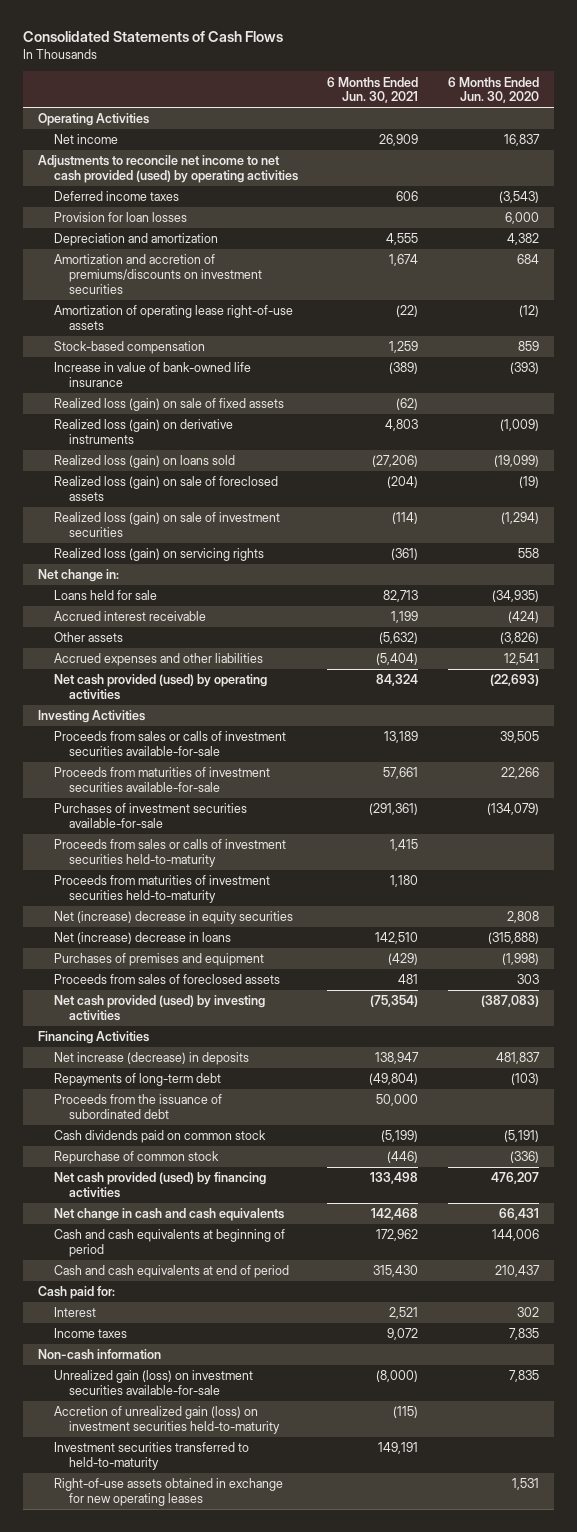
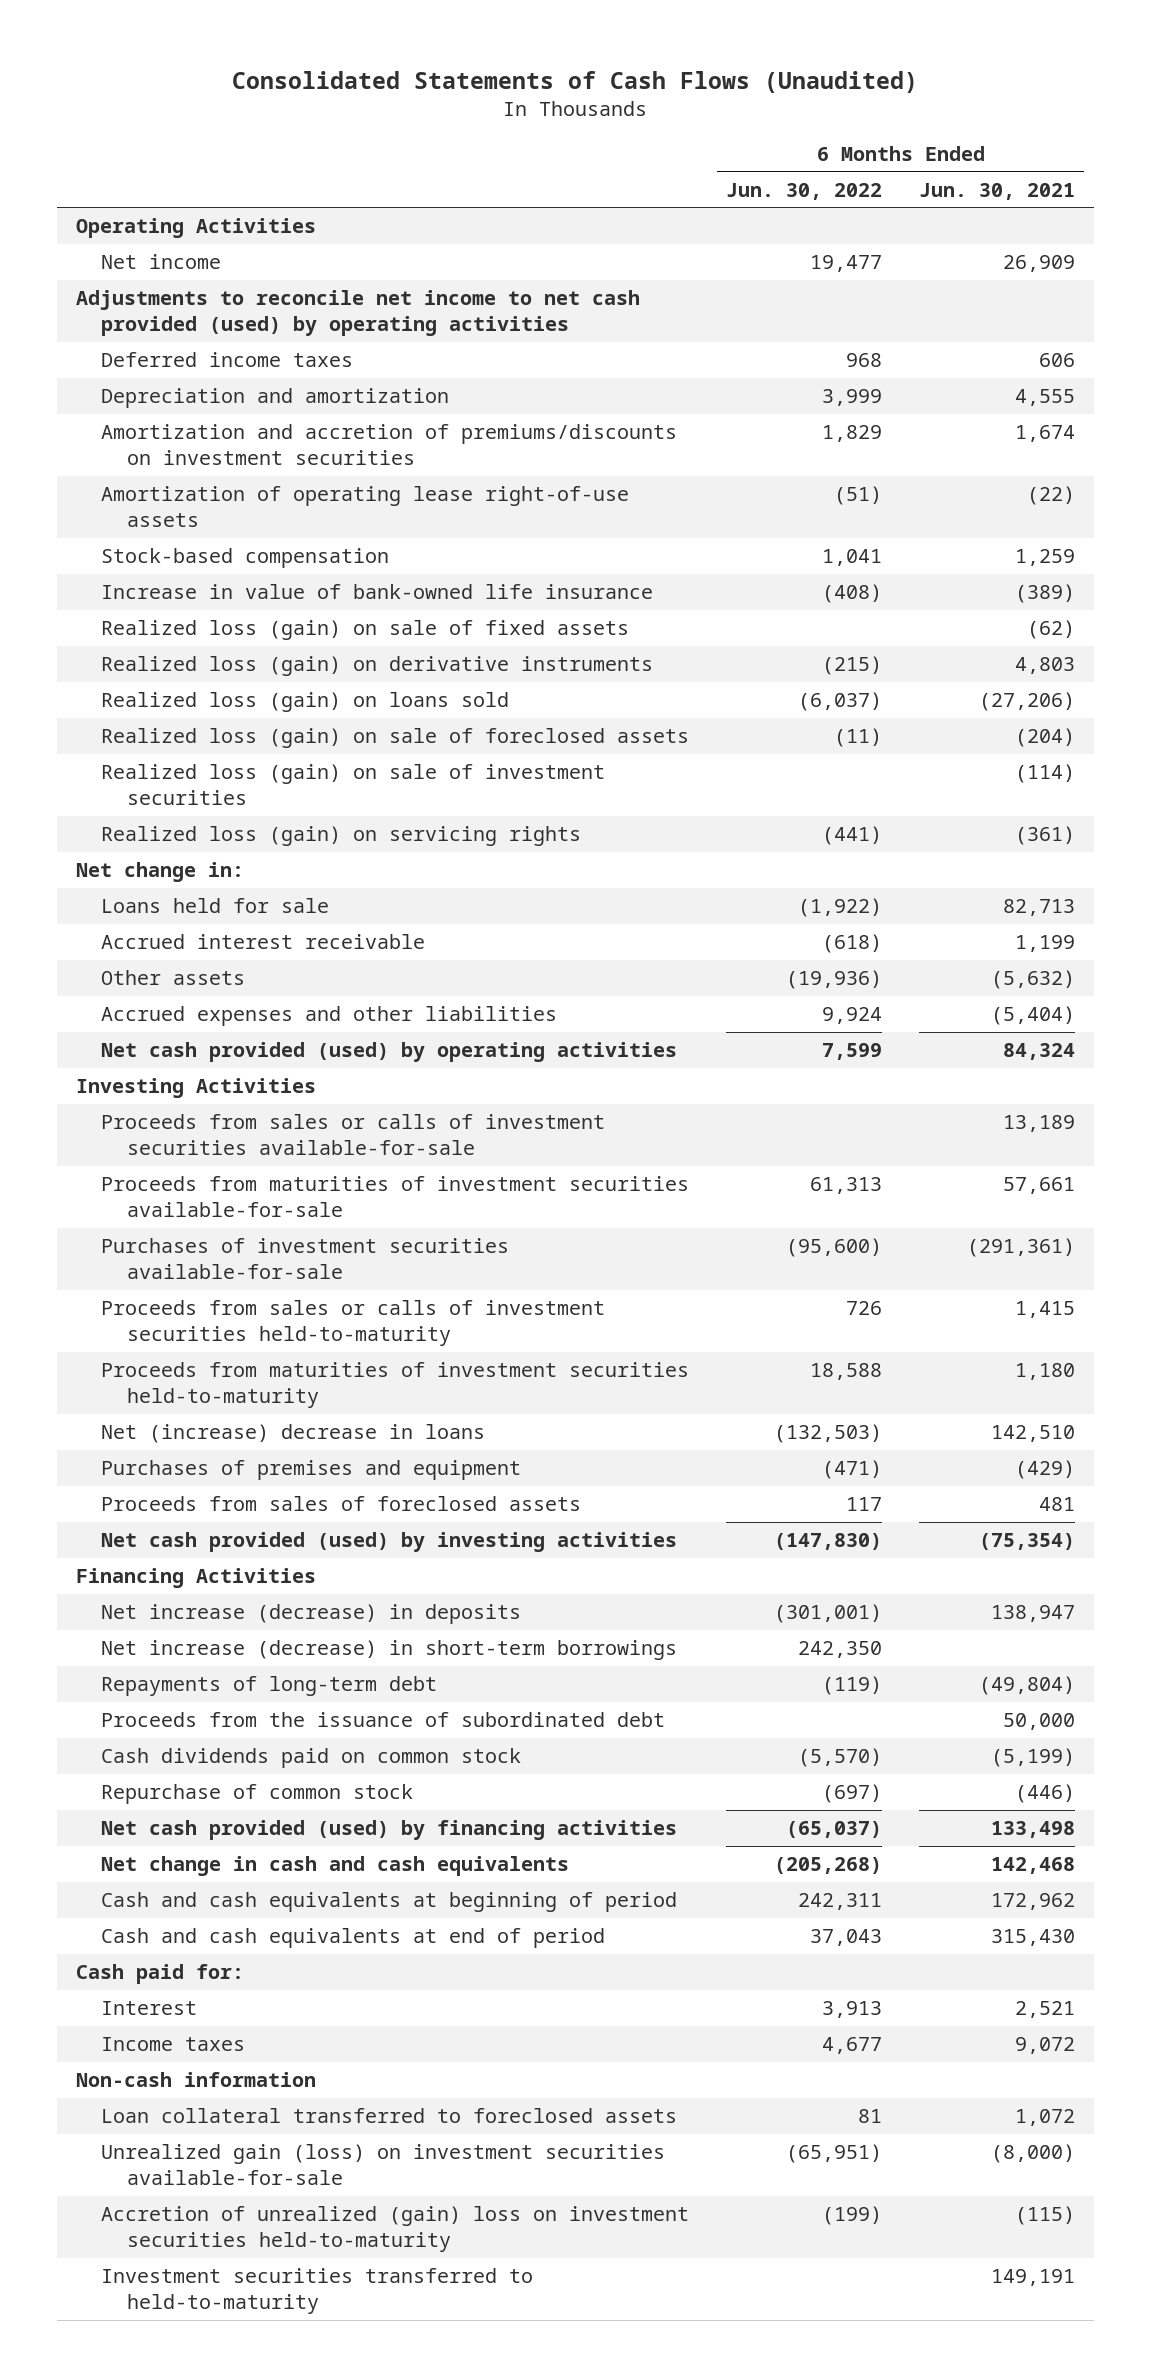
[22,31,283,43] Consolidated Statements of Cash Flows -> [232,70,919,93] Consolidated Statements of Cash Flows (Unaudited)
[448,76,540,104] 6 Months Ended Jun. 30, 2020 -> none
none -> [726,182,883,200] Jun. 30, 2022
[53,212,187,223] Provision for loan losses -> none
[53,911,293,925] Net (increase) decrease in equity securities -> none
none -> [101,1640,678,1661] Net increase (decrease) in short-term borrowings
none -> [101,2108,678,2124] Loan collateral transferred to foreclosed assets
[53,1406,281,1435] Accretion of unrealized gain (loss) on investment securities held-to-maturity -> [101,2206,690,2253] Accretion of unrealized (gain) loss on investment securities held-to-maturity
[53,1478,283,1507] Right-of-use assets obtained in exchange for new operating leases -> none

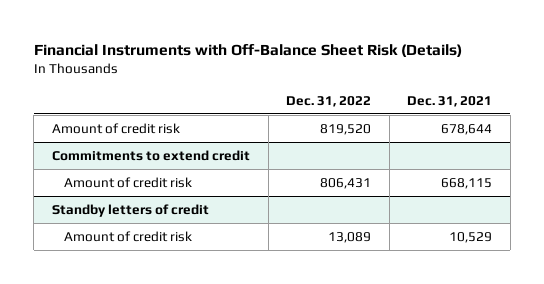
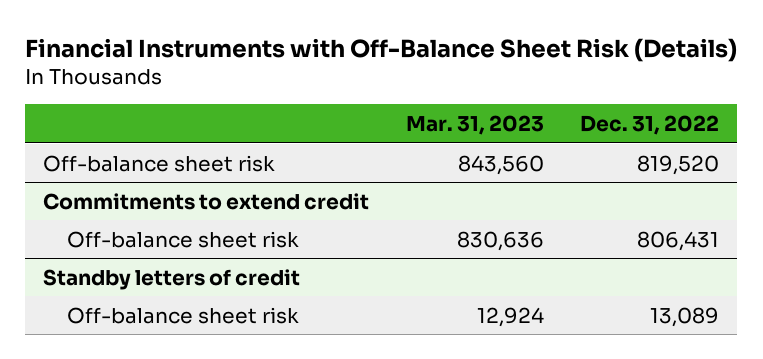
[407,95,493,107] Dec. 31, 2021 -> none
none -> [405,115,544,136] Mar. 31, 2023
[52,122,181,134] Amount of credit risk -> [43,154,276,172] Off-balance sheet risk
[63,176,192,188] Amount of credit risk -> [66,230,299,248] Off-balance sheet risk
[63,230,192,242] Amount of credit risk -> [66,306,299,324] Off-balance sheet risk

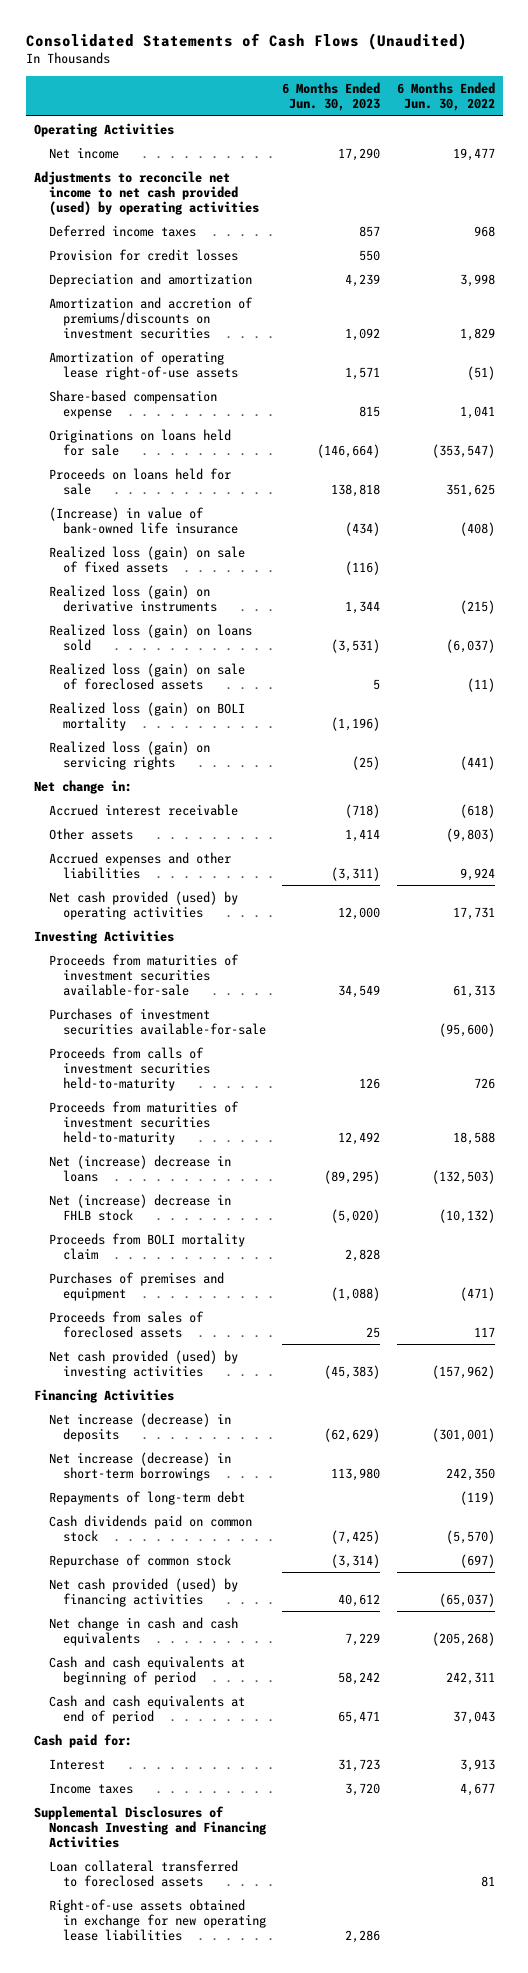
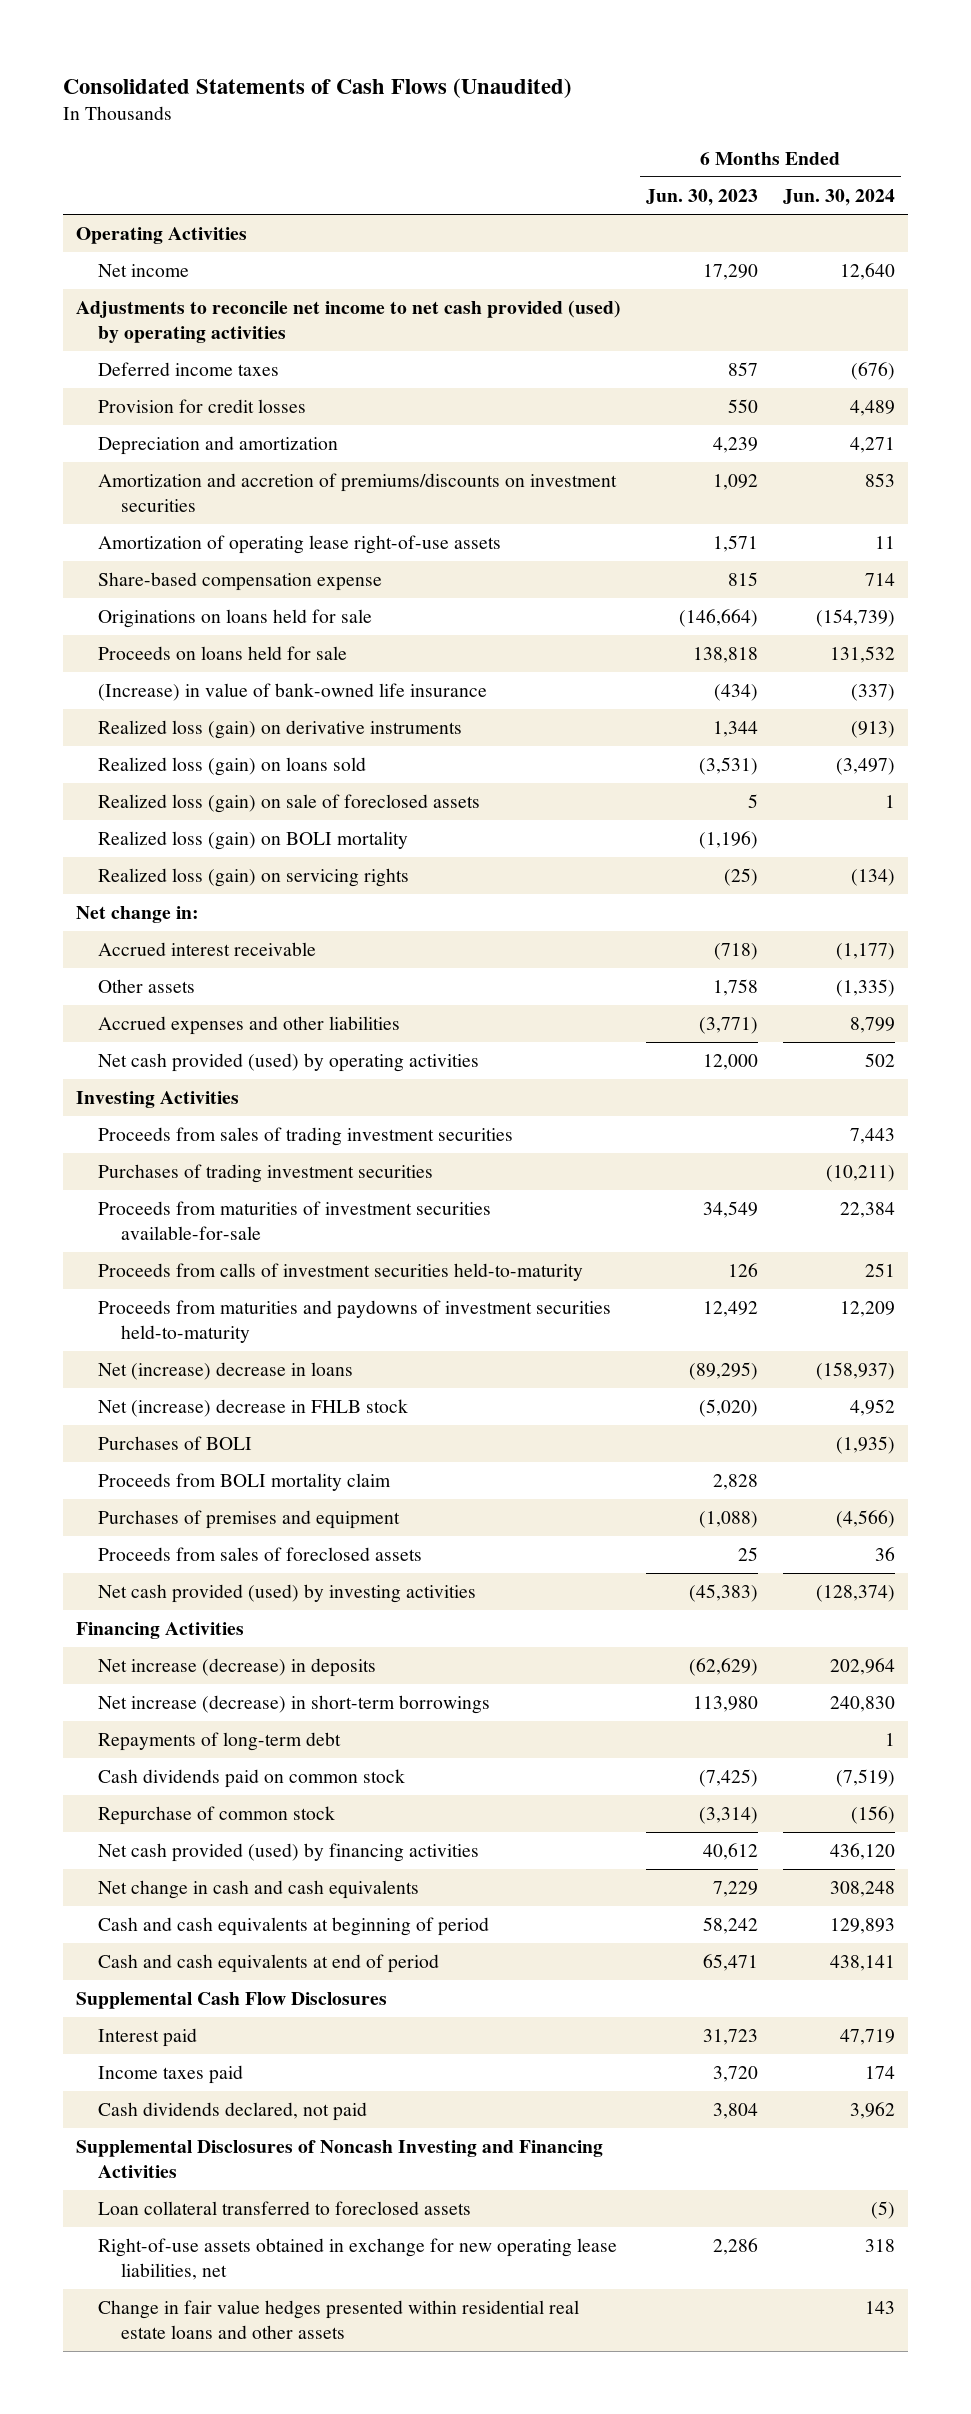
[396,82,495,112] 6 Months Ended Jun. 30, 2022 -> none
none -> [783,189,896,207] Jun. 30, 2024
[48,545,245,573] Realized loss (gain) on sale of fixed assets -> none
[345,828,381,842] 1,414 -> [712,979,758,997] 1,758
[331,866,381,881] (3,311) -> [698,1017,758,1035] (3,771)
none -> [98,1127,514,1147] Proceeds from sales of trading investment securities
none -> [98,1164,434,1184] Purchases of trading investment securities
[48,1007,267,1035] Purchases of investment securities available-for-sale -> none
[48,1100,239,1145] Proceeds from maturities of investment securities held-to-maturity -> [98,1300,612,1343] Proceeds from maturities and paydowns of investment securities held-to-maturity
none -> [98,1436,253,1451] Purchases of BOLI
[33,1733,132,1748] Cash paid for: -> none
none -> [75,1992,387,2010] Supplemental Cash Flow Disclosures
[48,1758,105,1770] Interest -> [98,2028,198,2048] Interest paid
[48,1782,133,1794] Income taxes -> [98,2065,244,2085] Income taxes paid
none -> [98,2102,368,2122] Cash dividends declared, not paid
[48,1898,267,1941] Right-of-use assets obtained in exchange for new operating lease liabilities -> [98,2238,618,2280] Right-of-use assets obtained in exchange for new operating lease liabilities, net
none -> [98,2300,580,2339] Change in fair value hedges presented within residential real estate loans and other assets

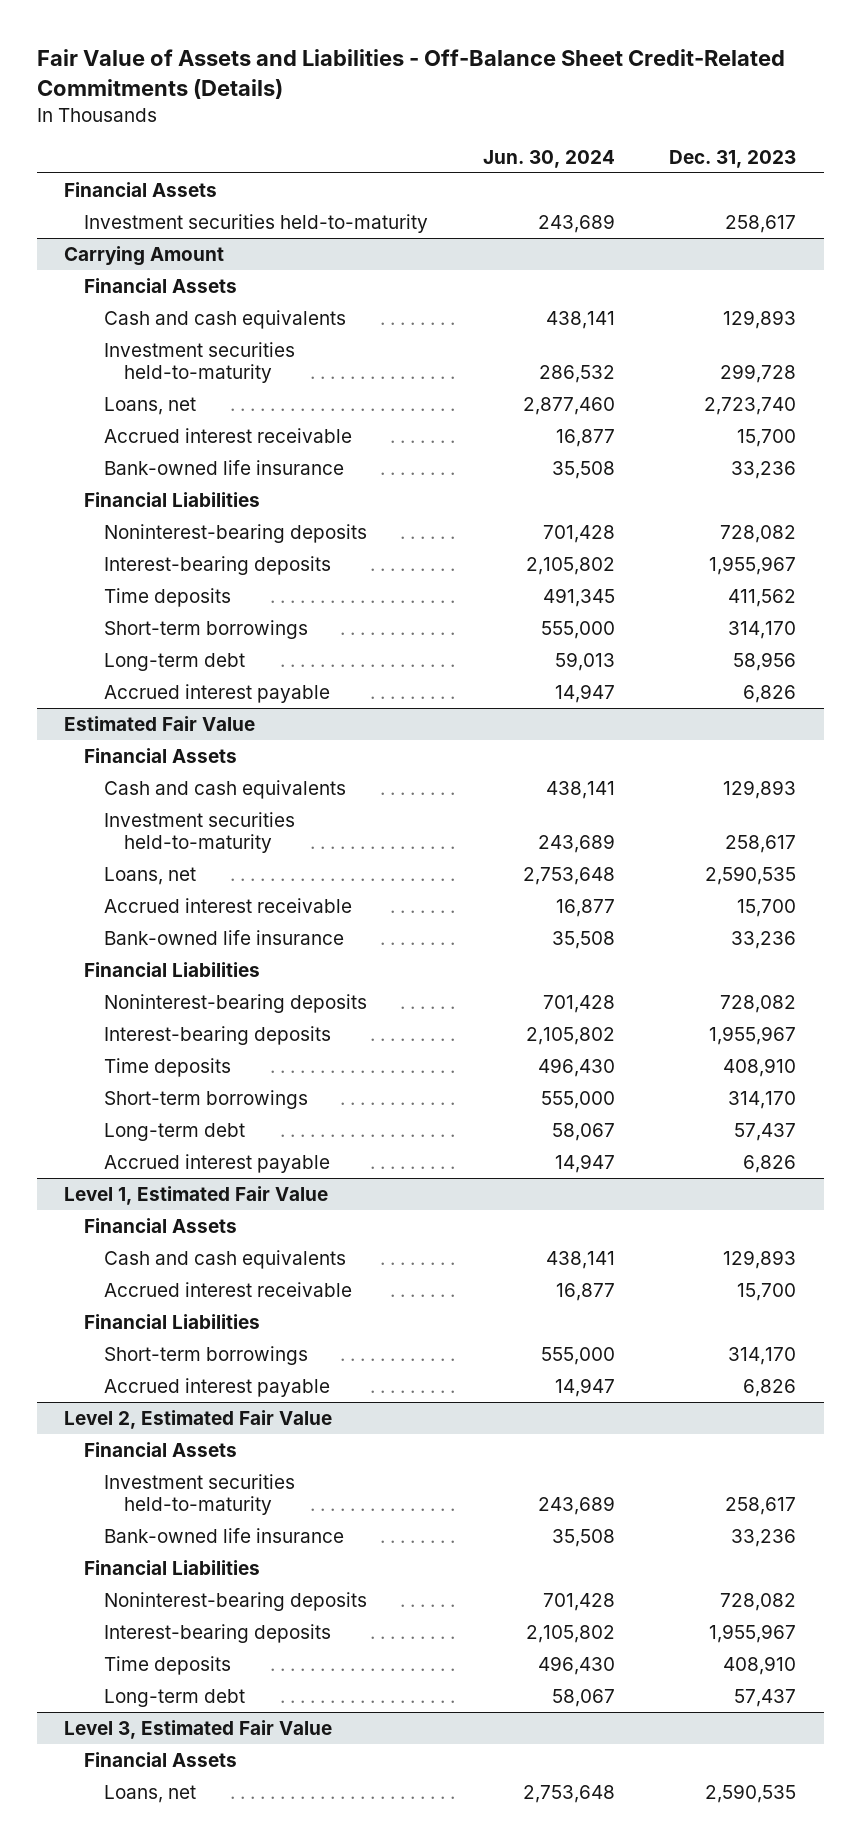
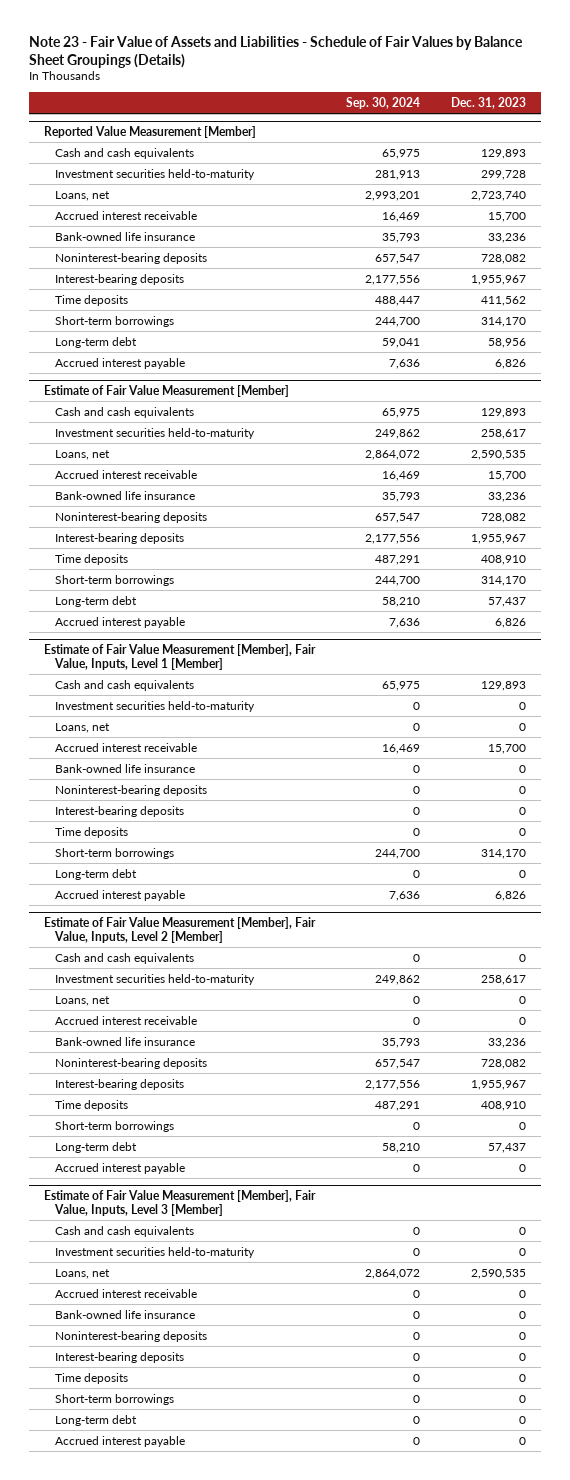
[36,49,785,100] Fair Value of Assets and Liabilities - Off-Balance Sheet Credit-Related Commitments (Details) -> [28,35,523,68] Note 23 - Fair Value of Assets and Liabilities - Schedule of Fair Values by Balance Sheet Groupings (Details)
[482,149,615,168] Jun. 30, 2024 -> none
none -> [346,96,421,109] Sep. 30, 2024
[64,181,218,197] Financial Assets -> none
[83,213,428,233] Investment securities held-to-maturity -> none
[83,277,237,293] Financial Assets -> none
[64,245,225,266] Carrying Amount -> [44,125,257,138] Reported Value Measurement [Member]
[83,491,260,507] Financial Liabilities -> none
[83,747,237,763] Financial Assets -> none
[64,715,256,731] Estimated Fair Value -> [44,384,290,397] Estimate of Fair Value Measurement [Member]
[83,961,260,977] Financial Liabilities -> none
[64,1185,329,1205] Level 1, Estimated Fair Value -> none
[83,1217,237,1233] Financial Assets -> none
none -> [44,643,317,670] Estimate of Fair Value Measurement [Member], Fair Value, Inputs, Level 1 [Member]
none -> [54,700,255,712] Investment securities held-to-maturity
none -> [54,722,110,733] Loans, net
[83,1313,260,1329] Financial Liabilities -> none
none -> [54,763,195,773] Bank-owned life insurance
none -> [54,784,207,796] Noninterest-bearing deposits
none -> [54,805,184,817] Interest-bearing deposits
none -> [54,826,128,838] Time deposits
none -> [54,868,137,880] Long-term debt
[64,1409,333,1429] Level 2, Estimated Fair Value -> none
[83,1441,237,1457] Financial Assets -> none
none -> [44,916,317,943] Estimate of Fair Value Measurement [Member], Fair Value, Inputs, Level 2 [Member]
none -> [54,952,194,964] Cash and cash equivalents
none -> [54,995,110,1006] Loans, net
none -> [54,1015,197,1025] Accrued interest receivable
[83,1559,260,1575] Financial Liabilities -> none
none -> [54,1120,174,1132] Short-term borrowings
[64,1719,333,1739] Level 3, Estimated Fair Value -> none
[83,1751,237,1767] Financial Assets -> none
none -> [54,1162,185,1174] Accrued interest payable
none -> [44,1189,317,1216] Estimate of Fair Value Measurement [Member], Fair Value, Inputs, Level 3 [Member]
none -> [54,1225,194,1237] Cash and cash equivalents
none -> [54,1246,255,1258] Investment securities held-to-maturity
none -> [54,1288,197,1298] Accrued interest receivable
none -> [54,1309,195,1319] Bank-owned life insurance
none -> [54,1330,207,1342] Noninterest-bearing deposits
none -> [54,1351,184,1363] Interest-bearing deposits
none -> [54,1372,128,1384] Time deposits
none -> [54,1393,174,1405] Short-term borrowings
none -> [54,1414,137,1426] Long-term debt
none -> [54,1435,185,1447] Accrued interest payable

